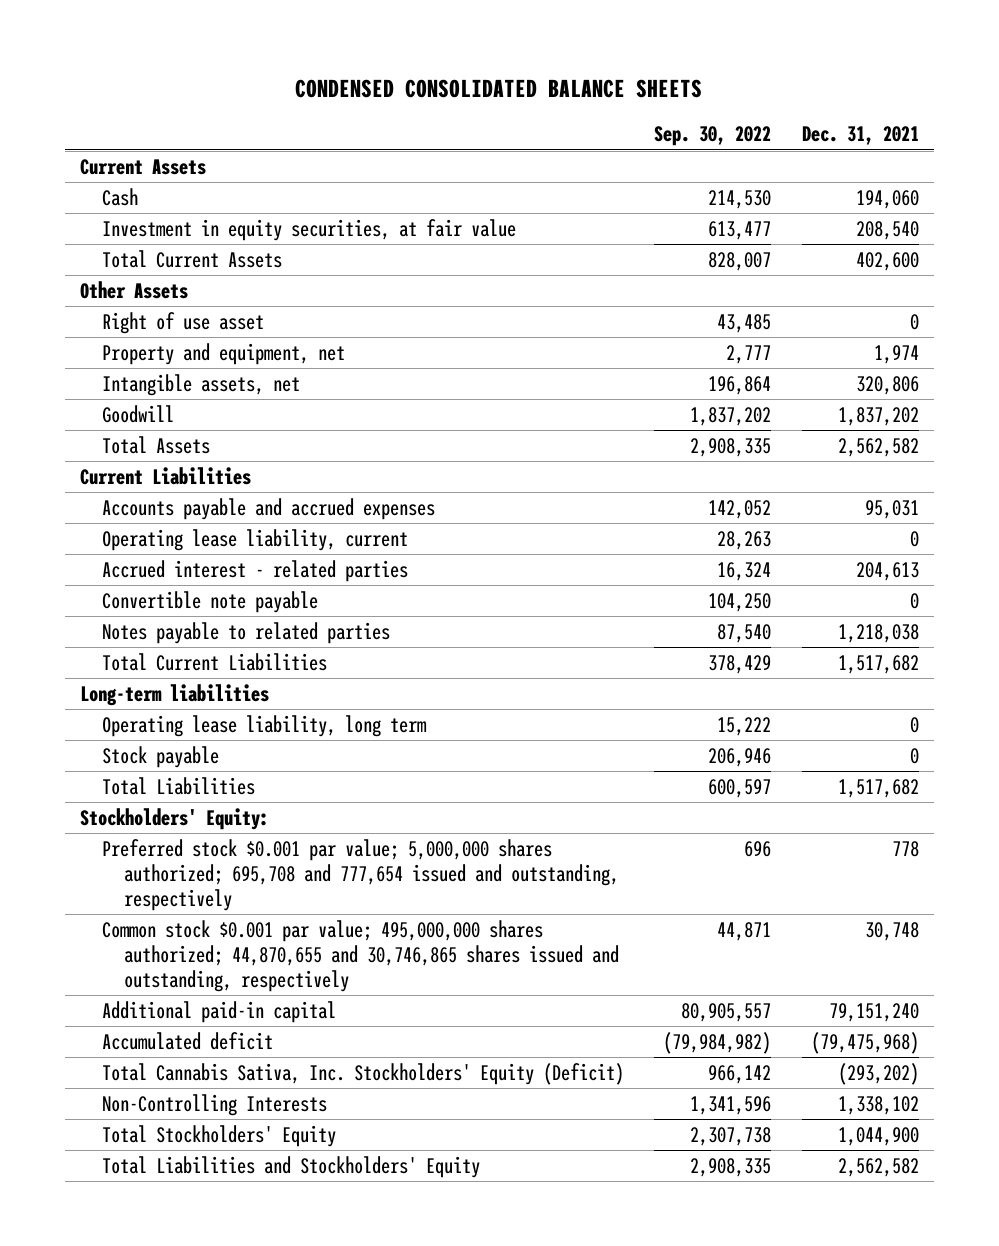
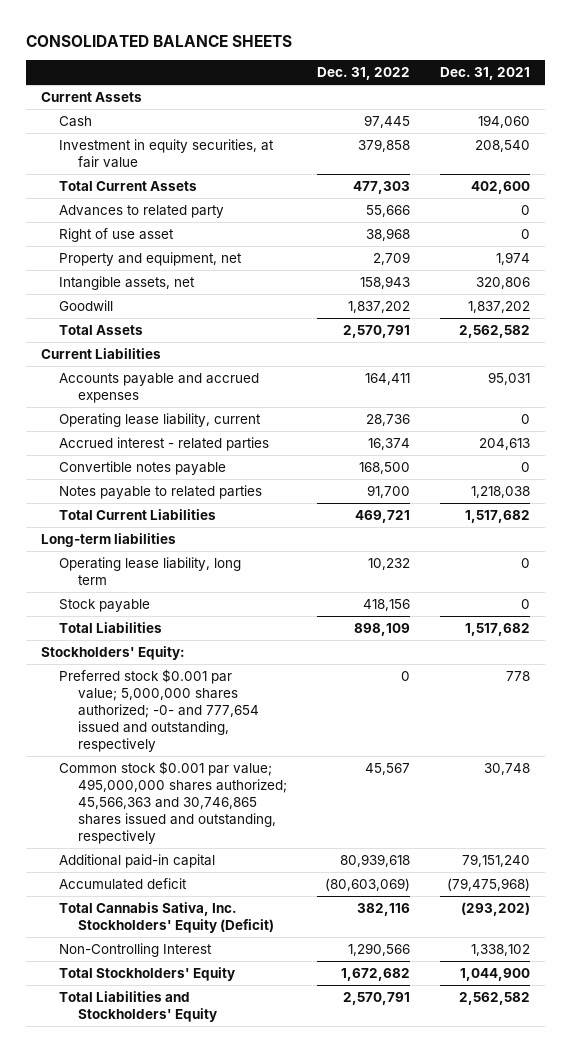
[295,79,703,99] CONDENSED CONSOLIDATED BALANCE SHEETS -> [25,34,292,47] CONSOLIDATED BALANCE SHEETS
[654,126,772,147] Sep. 30, 2022 -> none
none -> [317,67,411,81] Dec. 31, 2022
[79,280,188,299] Other Assets -> none
none -> [59,204,225,218] Advances to related party
[101,590,318,613] Convertible note payable -> [59,460,227,475] Convertible notes payable
[101,838,619,911] Preferred stock $0.001 par value; 5,000,000 shares authorized; 695,708 and 777,654 issued and outstanding, respectively -> [59,668,260,753] Preferred stock $0.001 par value; 5,000,000 shares authorized; -0- and 777,654 issued and outstanding, respectively
[101,919,619,992] Common stock $0.001 par value; 495,000,000 shares authorized; 44,870,655 and 30,746,865 shares issued and outstanding, respectively -> [59,760,288,845] Common stock $0.001 par value; 495,000,000 shares authorized; 45,566,363 and 30,746,865 shares issued and outstanding, respectively
[101,1093,327,1116] Non-Controlling Interests -> [59,942,213,957] Non-Controlling Interest

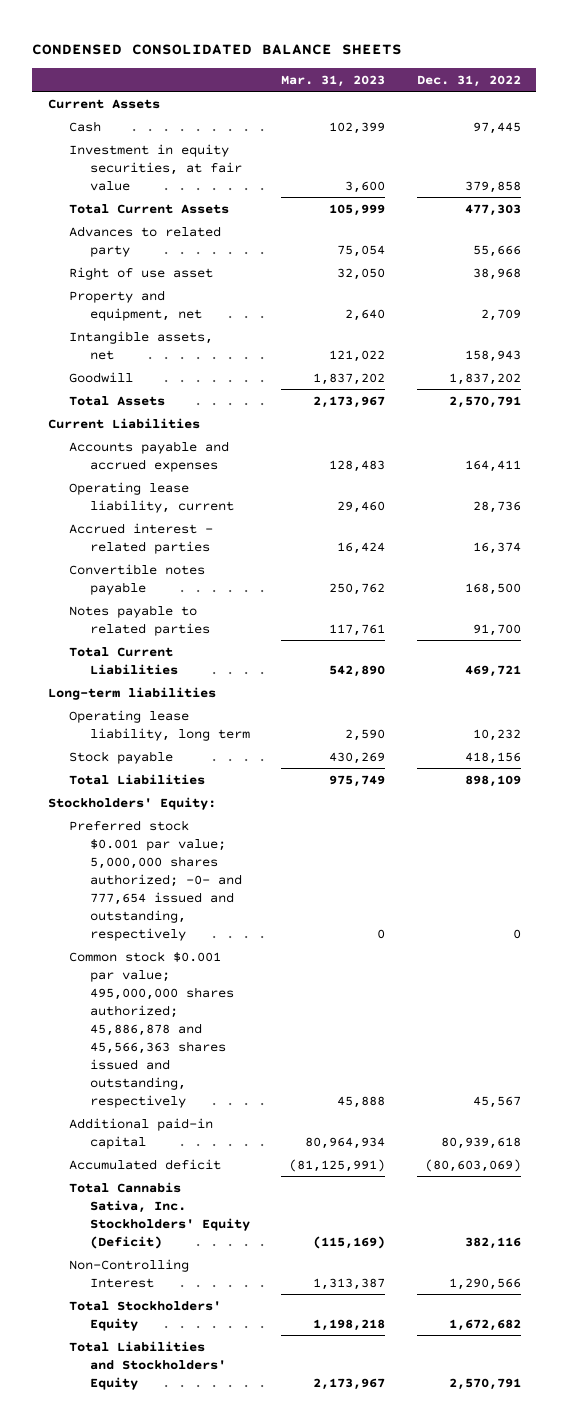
[25,34,292,47] CONSOLIDATED BALANCE SHEETS -> [32,44,403,56] CONDENSED CONSOLIDATED BALANCE SHEETS
[440,67,531,81] Dec. 31, 2021 -> none
none -> [281,74,386,87] Mar. 31, 2023
[59,760,288,845] Common stock $0.001 par value; 495,000,000 shares authorized; 45,566,363 and 30,746,865 shares issued and outstanding, respectively -> [69,950,235,1108] Common stock $0.001 par value; 495,000,000 shares authorized; 45,886,878 and 45,566,363 shares issued and outstanding, respectively

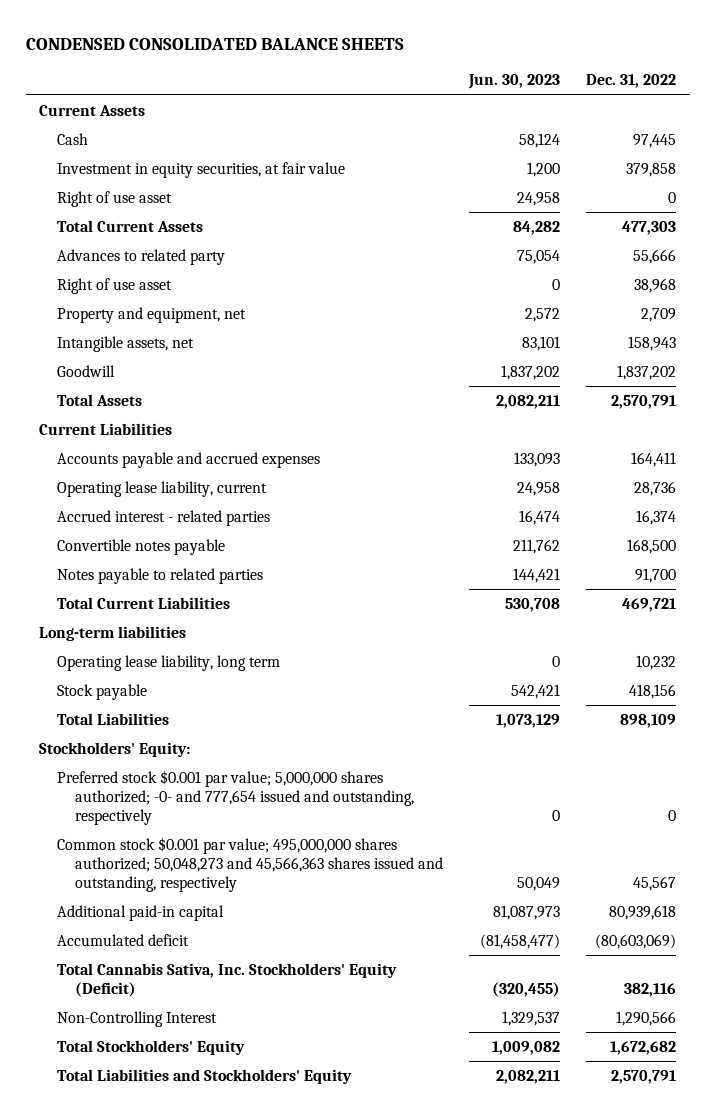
[281,74,386,87] Mar. 31, 2023 -> none
none -> [468,74,561,90] Jun. 30, 2023
none -> [57,190,173,207] Right of use asset
[69,950,235,1108] Common stock $0.001 par value; 495,000,000 shares authorized; 45,886,878 and 45,566,363 shares issued and outstanding, respectively -> [57,836,443,892] Common stock $0.001 par value; 495,000,000 shares authorized; 50,048,273 and 45,566,363 shares issued and outstanding, respectively

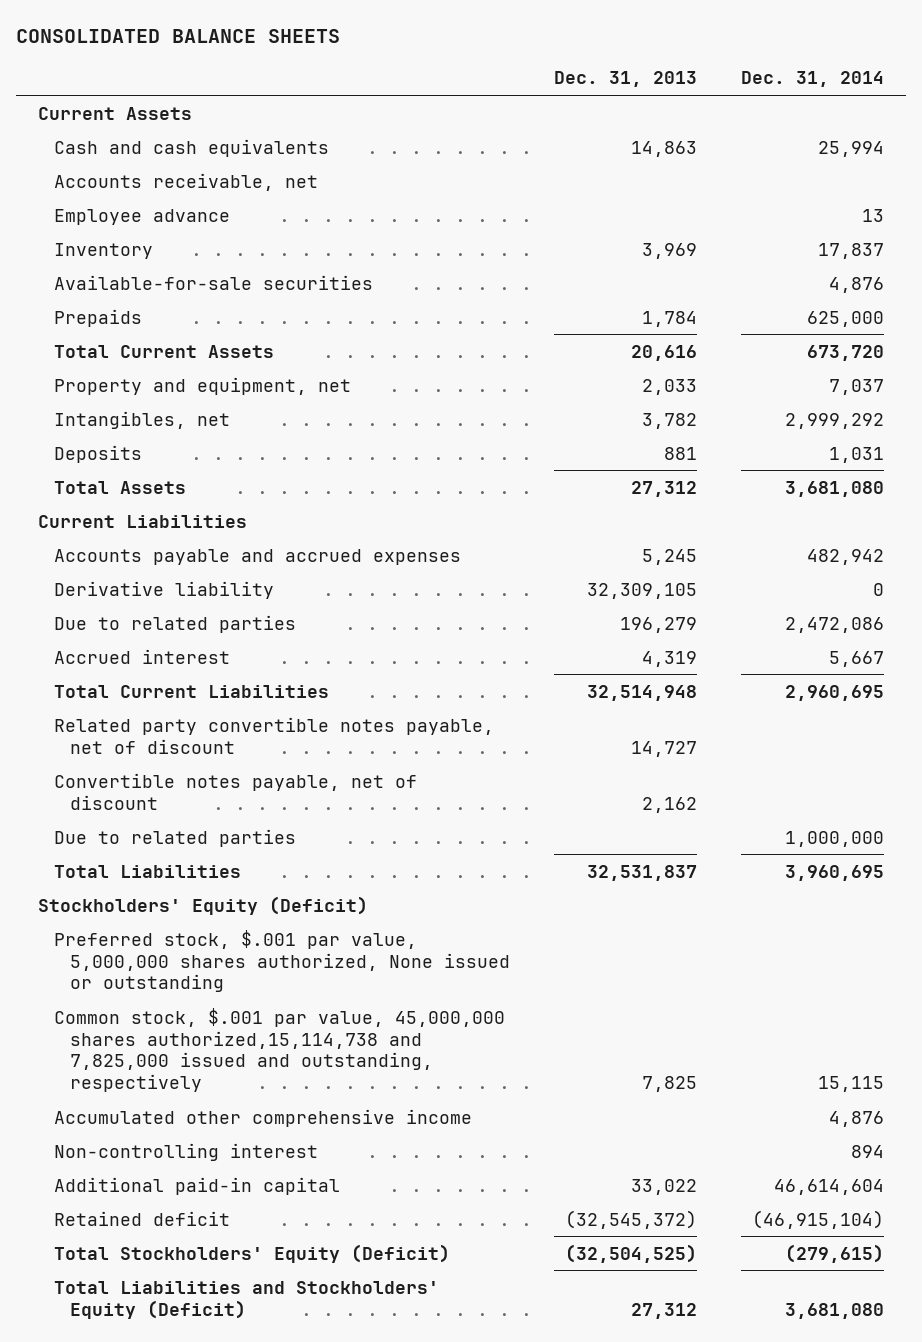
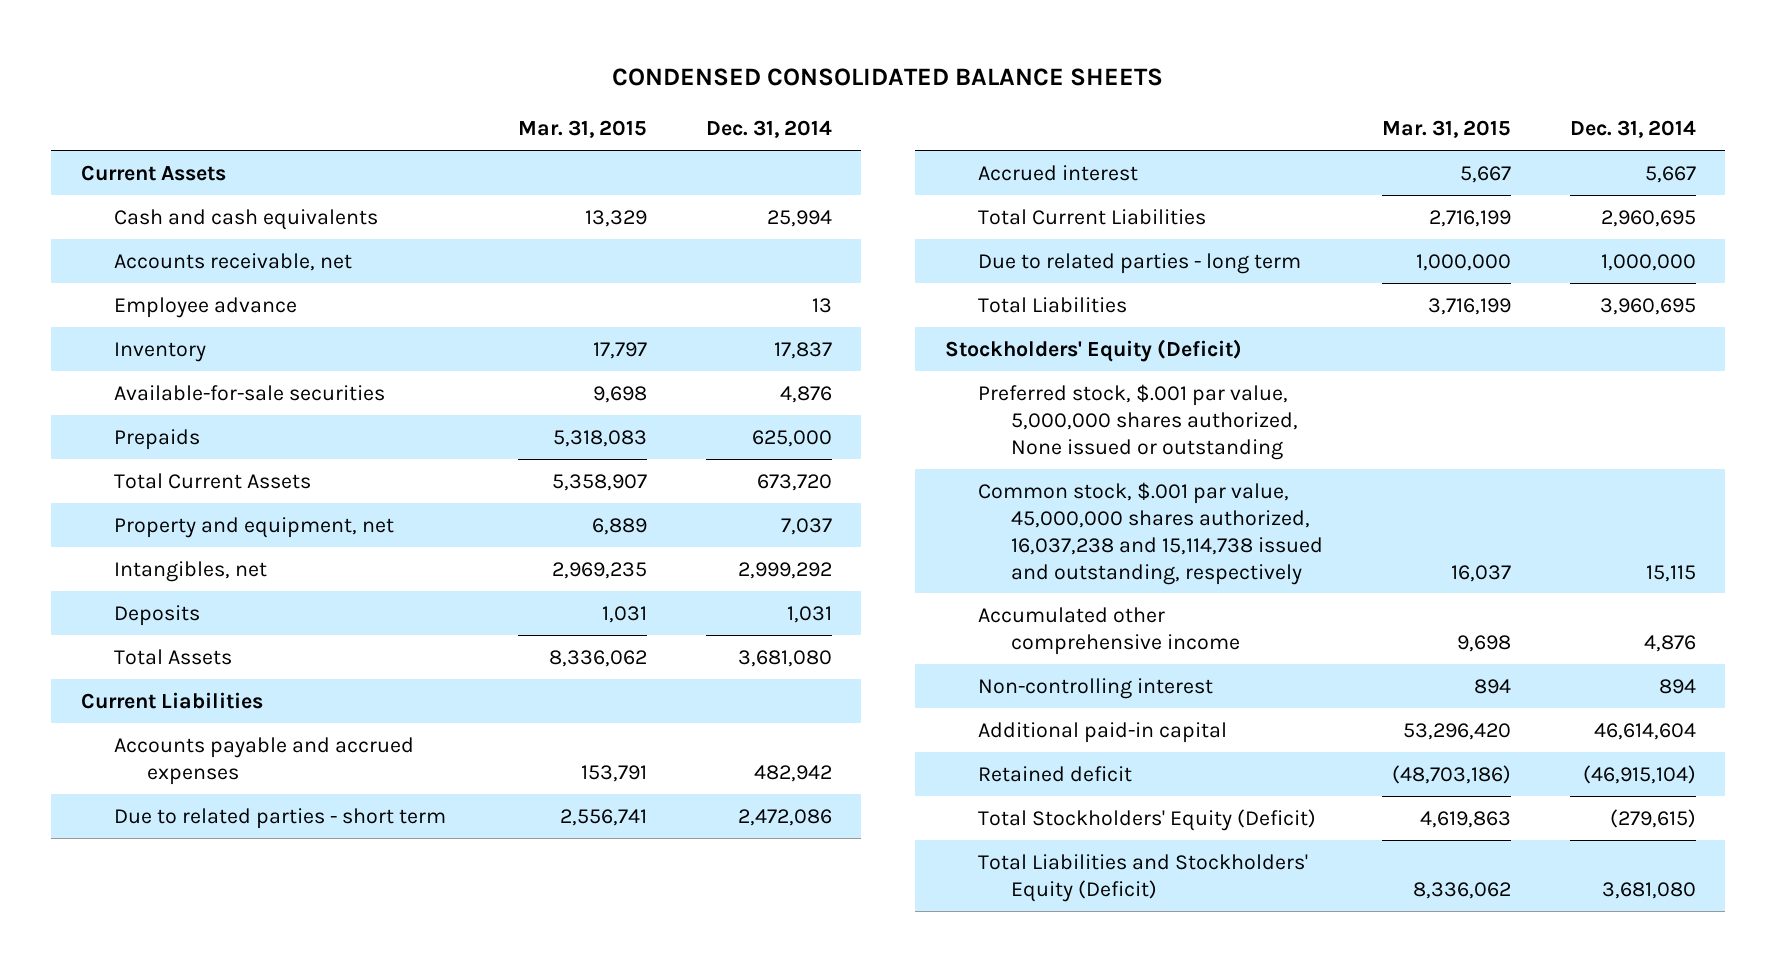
[16,29,341,44] CONSOLIDATED BALANCE SHEETS -> [612,67,1164,86] CONDENSED CONSOLIDATED BALANCE SHEETS
[554,71,698,88] Dec. 31, 2013 -> none
none -> [517,120,647,139] Mar. 31, 2015
[54,580,275,599] Derivative liability -> none
[54,614,297,633] Due to related parties -> [113,807,446,829] Due to related parties - short term
[54,716,495,754] Related party convertible notes payable, net of discount -> none
[54,772,418,810] Convertible notes payable, net of discount -> none
[54,828,297,847] Due to related parties -> [977,252,1301,274] Due to related parties - long term
[54,1007,506,1093] Common stock, $.001 par value, 45,000,000 shares authorized,15,114,738 and 7,825,000 issued and outstanding, respectively -> [977,481,1324,585] Common stock, $.001 par value, 45,000,000 shares authorized, 16,037,238 and 15,114,738 issued and outstanding, respectively

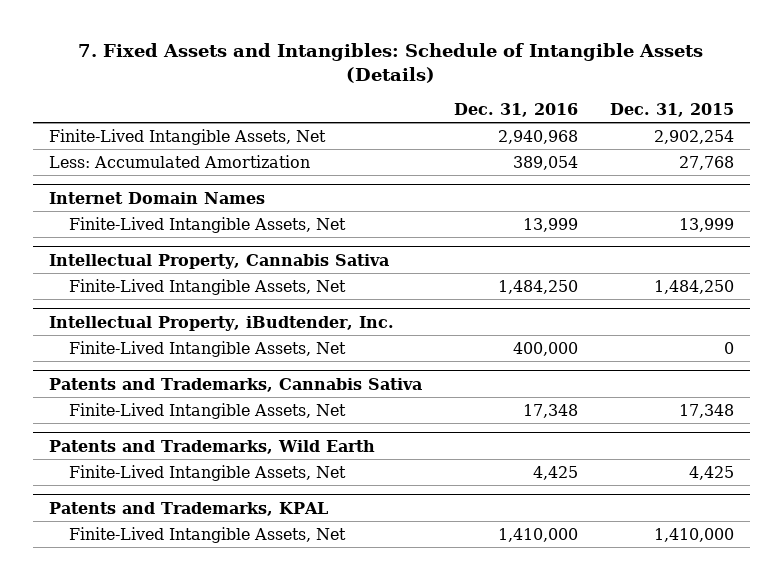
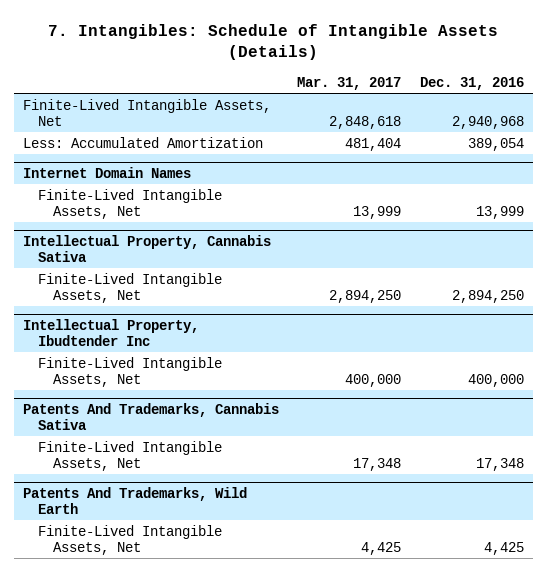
[78,42,704,83] 7. Fixed Assets and Intangibles: Schedule of Intangible Assets (Details) -> [48,23,499,61] 7. Intangibles: Schedule of Intangible Assets (Details)
[609,102,734,117] Dec. 31, 2015 -> none
none -> [297,76,402,90] Mar. 31, 2017
[497,279,578,294] 1,484,250 -> [451,289,524,303] 2,894,250
[48,315,394,331] Intellectual Property, iBudtender, Inc. -> [23,318,200,346] Intellectual Property, Ibudtender Inc
[48,377,422,392] Patents and Trademarks, Cannabis Sativa -> [23,402,280,430] Patents And Trademarks, Cannabis Sativa
[48,439,375,454] Patents and Trademarks, Wild Earth -> [23,486,248,514] Patents And Trademarks, Wild Earth
[48,501,328,516] Patents and Trademarks, KPAL -> none
[68,526,346,543] Finite-Lived Intangible Assets, Net -> none

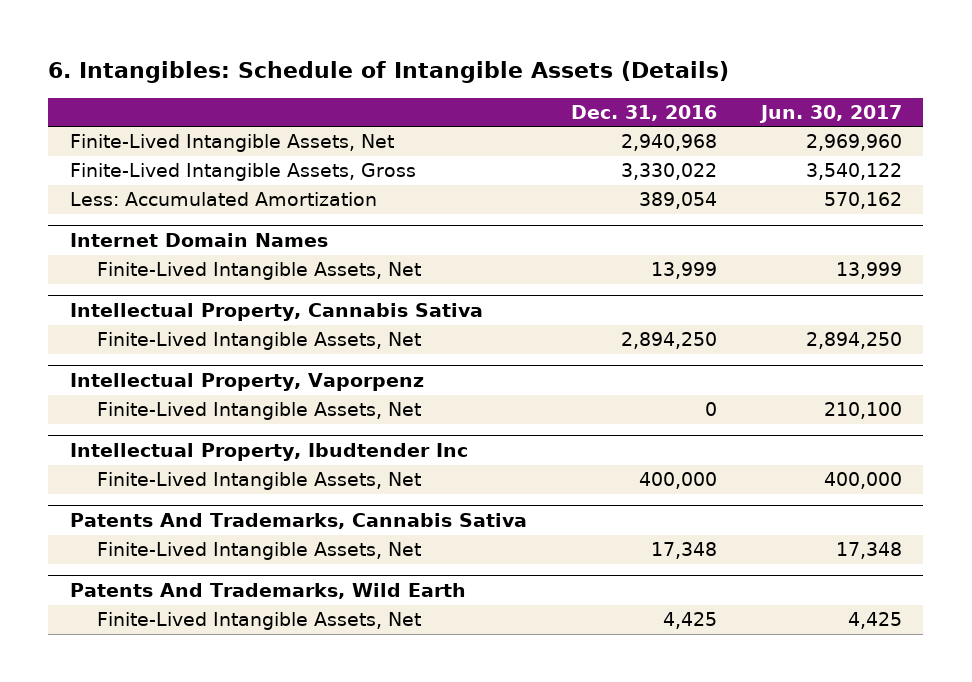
[48,23,499,61] 7. Intangibles: Schedule of Intangible Assets (Details) -> [48,61,730,84] 6. Intangibles: Schedule of Intangible Assets (Details)
[297,76,402,90] Mar. 31, 2017 -> none
none -> [758,104,902,123] Jun. 30, 2017
none -> [70,163,417,182] Finite-Lived Intangible Assets, Gross
none -> [70,373,425,392] Intellectual Property, Vaporpenz
none -> [96,402,421,421] Finite-Lived Intangible Assets, Net

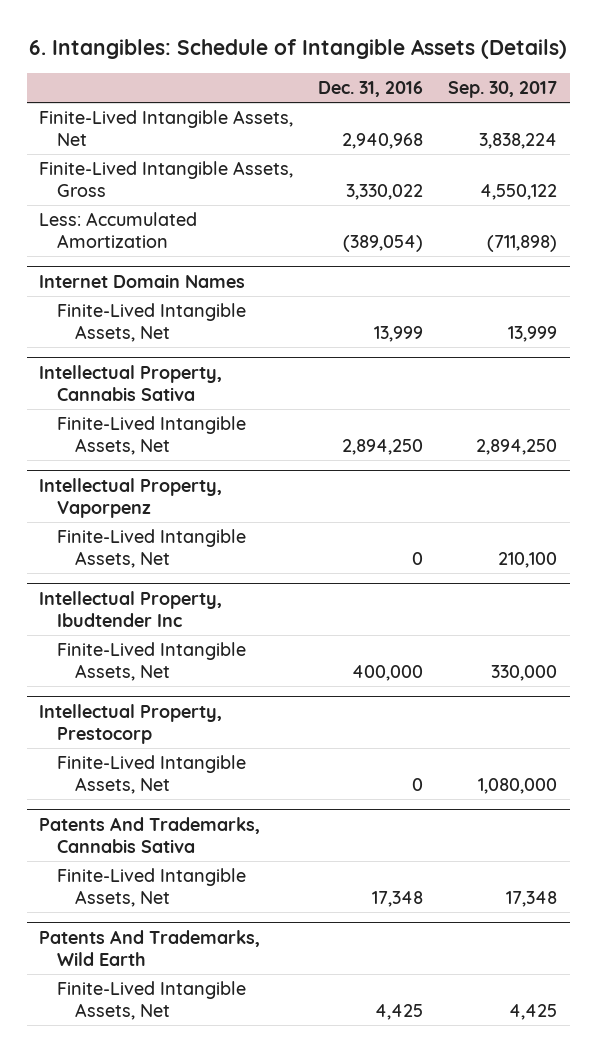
[758,104,902,123] Jun. 30, 2017 -> none
none -> [448,81,558,99] Sep. 30, 2017
[638,192,717,210] 389,054 -> [343,235,424,253] (389,054)
none -> [39,704,223,745] Intellectual Property, Prestocorp
none -> [57,755,247,795] Finite-Lived Intangible Assets, Net

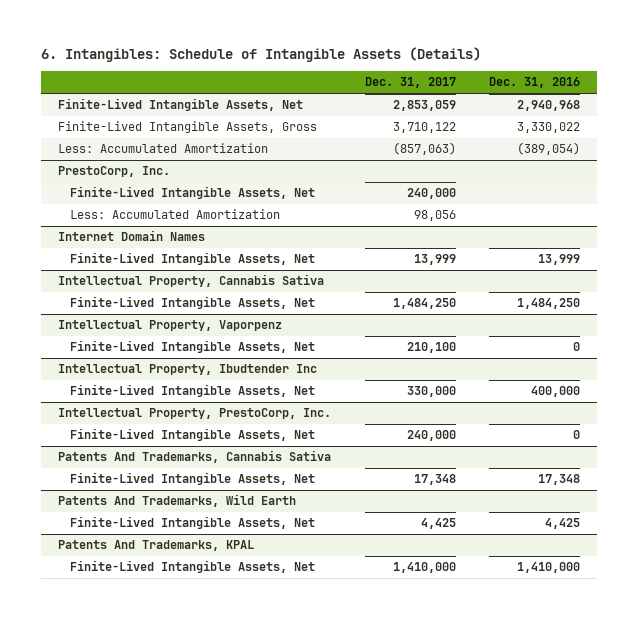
[448,81,558,99] Sep. 30, 2017 -> none
none -> [364,77,456,89] Dec. 31, 2017
none -> [57,166,170,178] PrestoCorp, Inc.
none -> [69,186,315,200] Finite-Lived Intangible Assets, Net
none -> [69,209,280,220] Less: Accumulated Amortization
[342,439,424,456] 2,894,250 -> [517,298,581,310] 1,484,250
[39,704,223,745] Intellectual Property, Prestocorp -> [57,408,331,420] Intellectual Property, PrestoCorp, Inc.
none -> [57,540,254,552] Patents And Trademarks, KPAL
none -> [69,560,315,574] Finite-Lived Intangible Assets, Net

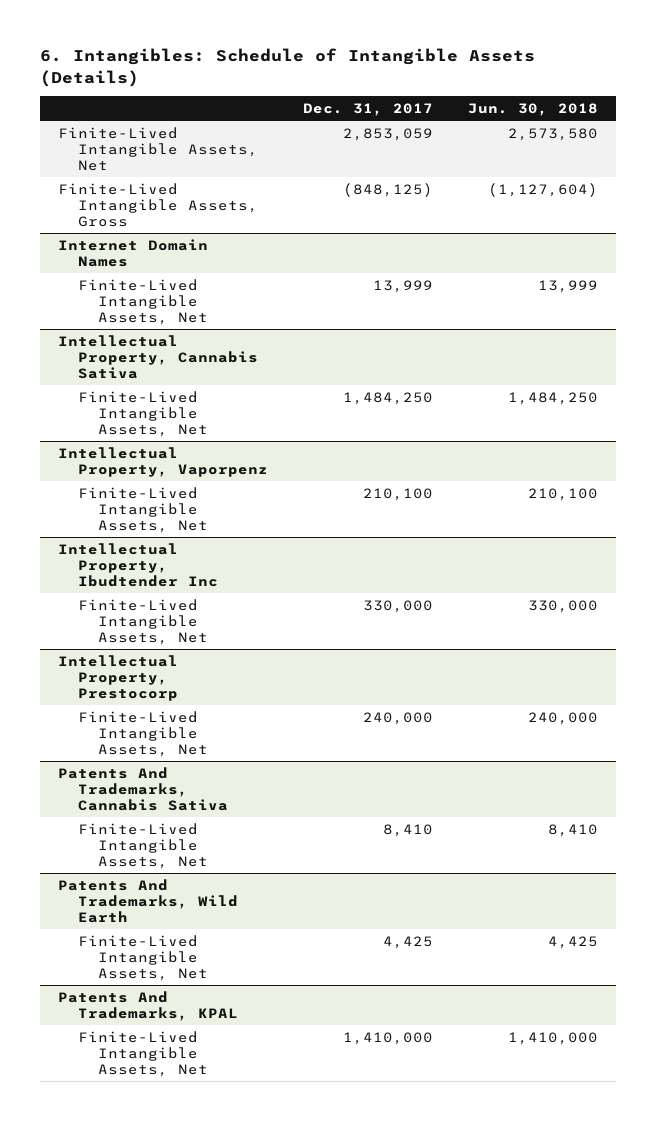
[489,77,581,89] Dec. 31, 2016 -> none
none -> [468,102,599,116] Jun. 30, 2018
[57,143,268,154] Less: Accumulated Amortization -> none
[57,166,170,178] PrestoCorp, Inc. -> none
[69,186,315,200] Finite-Lived Intangible Assets, Net -> none
[69,209,280,220] Less: Accumulated Amortization -> none
[392,122,456,134] 3,710,122 -> [343,182,434,197] (848,125)
[57,408,331,420] Intellectual Property, PrestoCorp, Inc. -> [57,654,178,701] Intellectual Property, Prestocorp
[413,474,456,486] 17,348 -> [383,823,434,837] 8,410

